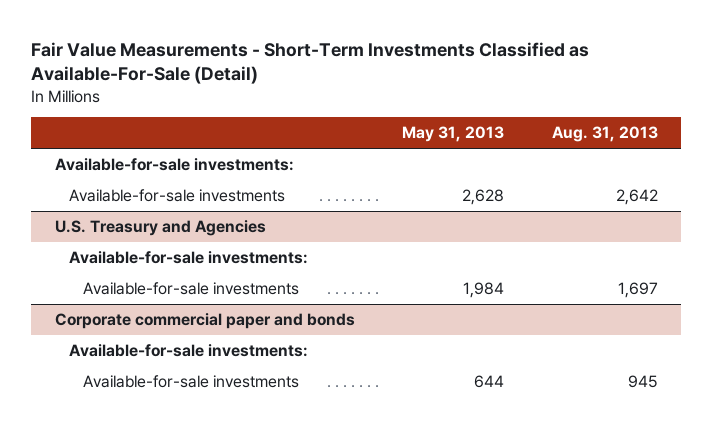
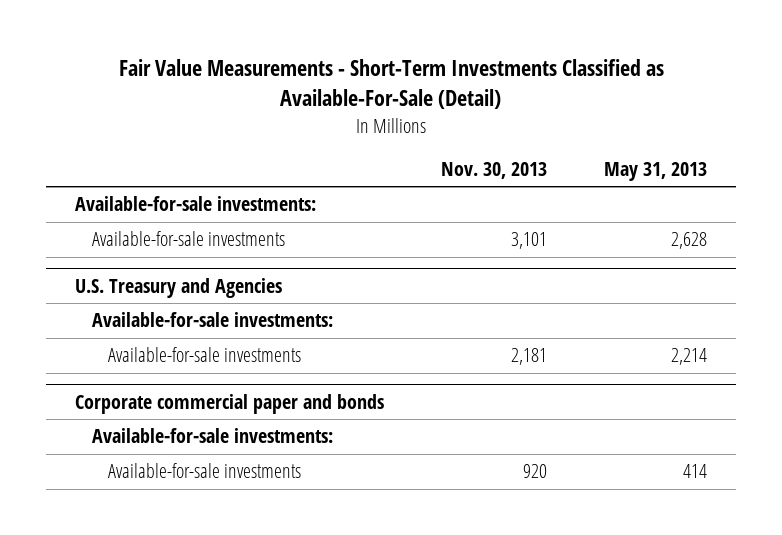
[551,126,658,143] Aug. 31, 2013 -> none
none -> [441,162,548,180] Nov. 30, 2013
[463,281,505,298] 1,984 -> [671,348,708,366] 2,214
[474,374,505,388] 644 -> [683,464,708,479] 414

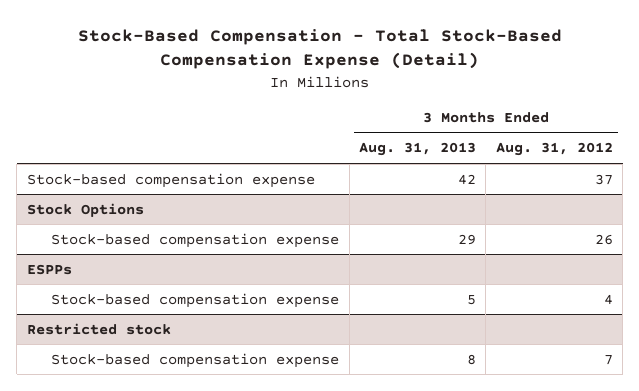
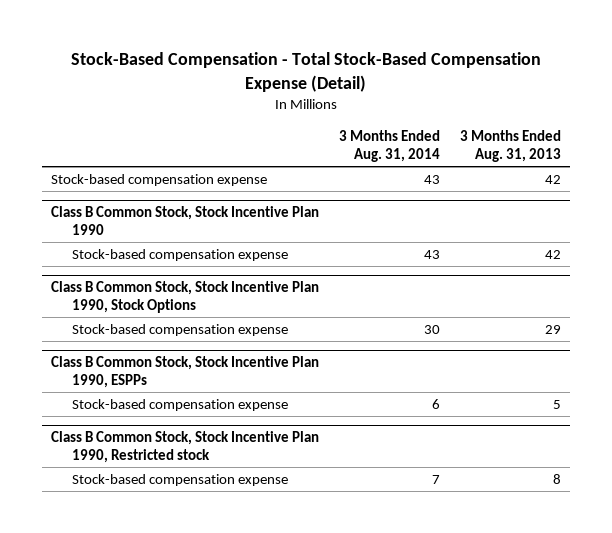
[495,142,613,157] Aug. 31, 2012 -> none
none -> [338,130,440,163] 3 Months Ended Aug. 31, 2014
[26,202,144,217] Stock Options -> none
none -> [51,206,320,236] Class B Common Stock, Stock Incentive Plan 1990
none -> [72,248,289,261] Stock-based compensation expense
none -> [51,281,320,314] Class B Common Stock, Stock Incentive Plan 1990, Stock Options
[26,263,72,275] ESPPs -> none
none -> [51,356,320,389] Class B Common Stock, Stock Incentive Plan 1990, ESPPs
[26,322,171,335] Restricted stock -> none
none -> [51,431,320,464] Class B Common Stock, Stock Incentive Plan 1990, Restricted stock

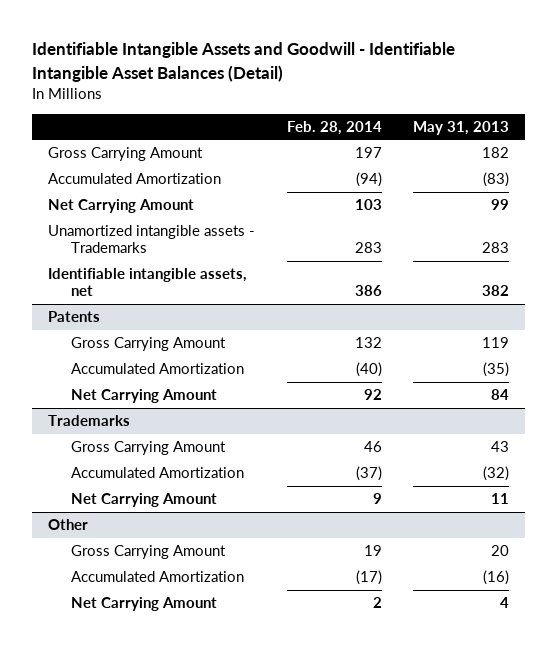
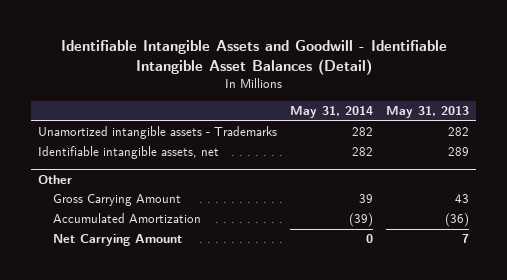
[286,120,382,135] Feb. 28, 2014 -> none
none -> [290,105,374,118] May 31, 2014
[47,147,203,162] Gross Carrying Amount -> none
[47,173,221,185] Accumulated Amortization -> none
[47,199,194,214] Net Carrying Amount -> none
[47,311,100,323] Patents -> none
[71,337,227,352] Gross Carrying Amount -> none
[71,363,245,375] Accumulated Amortization -> none
[71,389,218,404] Net Carrying Amount -> none
[47,415,130,427] Trademarks -> none
[71,441,227,456] Gross Carrying Amount -> none
[71,467,245,479] Accumulated Amortization -> none
[71,493,218,508] Net Carrying Amount -> none
[482,242,510,254] 283 -> [448,127,470,137] 282
[482,285,510,297] 382 -> [448,147,470,157] 289
[491,545,510,557] 20 -> [455,194,470,204] 43
[483,570,510,586] (16) -> [445,213,470,228] (36)
[500,597,510,609] 4 -> [462,234,470,244] 7

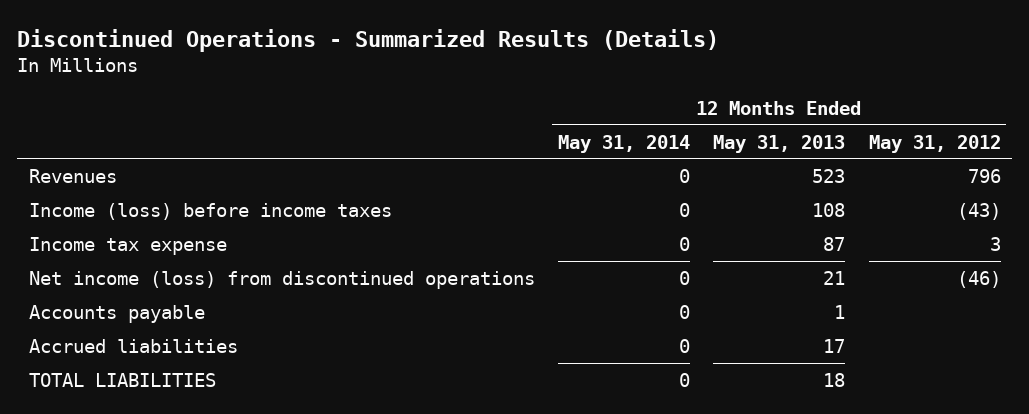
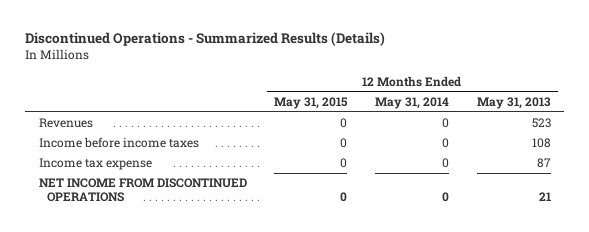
[868,134,1001,153] May 31, 2012 -> none
none -> [274,96,349,109] May 31, 2015
[28,202,392,220] Income (loss) before income taxes -> [38,137,199,149] Income before income taxes
[28,304,205,323] Accounts payable -> none
[28,338,238,353] Accrued liabilities -> none
[28,372,216,387] TOTAL LIABILITIES -> none
[28,270,535,289] Net income (loss) from discontinued operations -> [38,178,247,203] NET INCOME FROM DISCONTINUED OPERATIONS

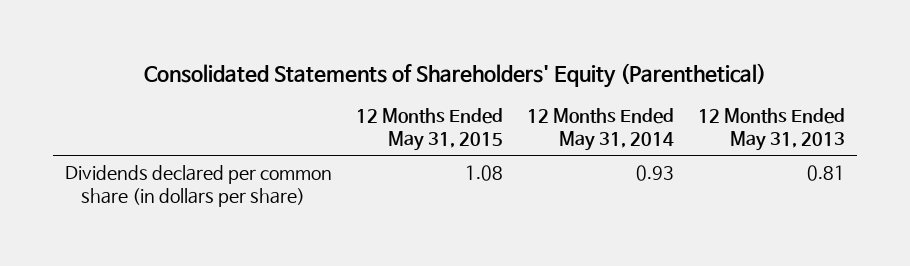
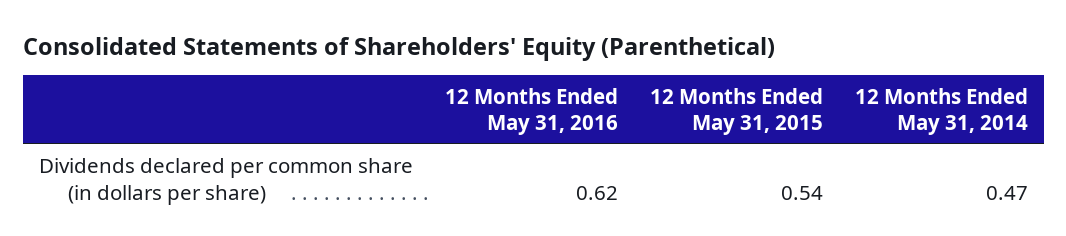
[698,108,846,151] 12 Months Ended May 31, 2013 -> none
none -> [444,87,618,135] 12 Months Ended May 31, 2016
[465,165,504,182] 1.08 -> [780,185,823,200] 0.54
[636,165,675,182] 0.93 -> [985,185,1028,200] 0.47

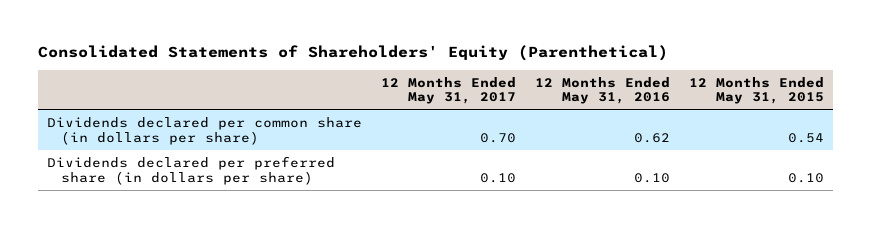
[854,87,1028,135] 12 Months Ended May 31, 2014 -> none
none -> [380,76,516,105] 12 Months Ended May 31, 2017
none -> [47,155,336,185] Dividends declared per preferred share (in dollars per share)

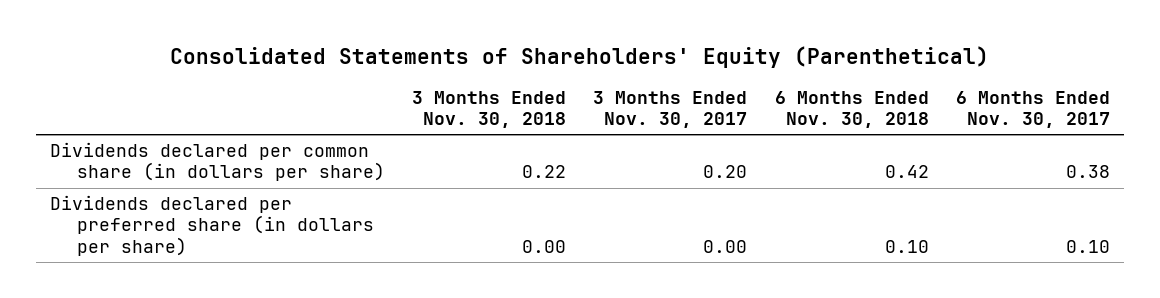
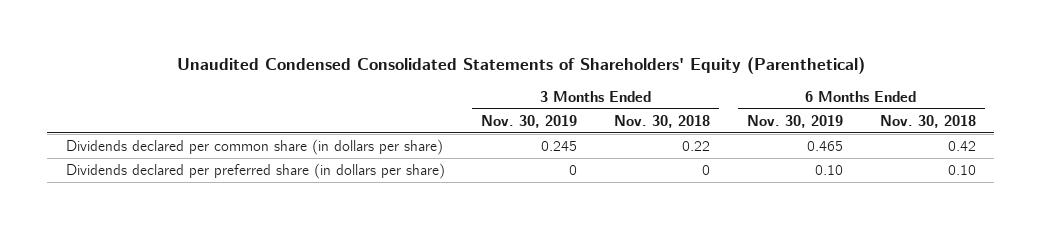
[170,45,990,68] Consolidated Statements of Shareholders' Equity (Parenthetical) -> [176,56,865,74] Unaudited Condensed Consolidated Statements of Shareholders' Equity (Parenthetical)
[593,90,748,129] 3 Months Ended Nov. 30, 2017 -> none
[955,90,1110,129] 6 Months Ended Nov. 30, 2017 -> none
none -> [481,114,578,128] Nov. 30, 2019
none -> [746,114,843,128] Nov. 30, 2019
[521,239,566,253] 0.00 -> [702,165,711,176] 0

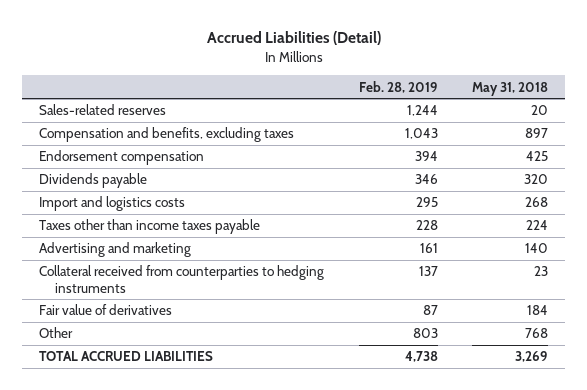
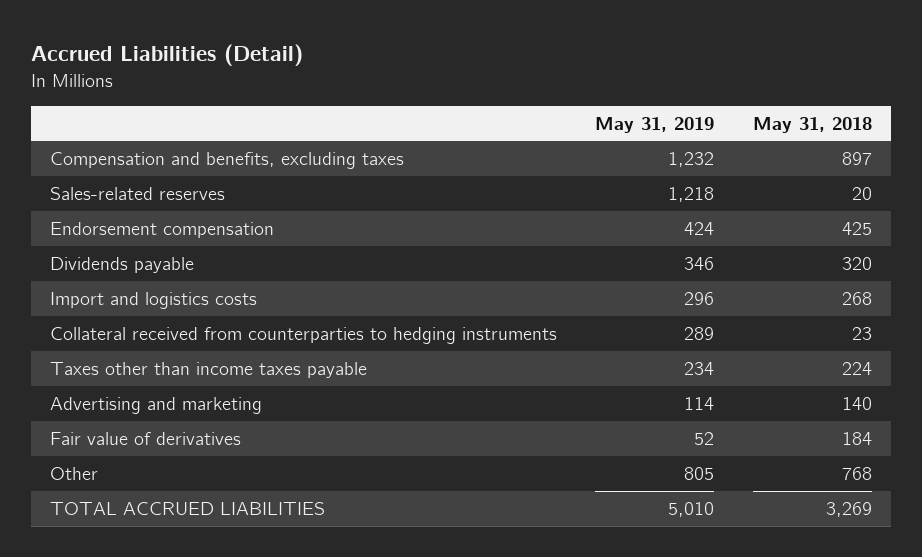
[358,80,438,93] Feb. 28, 2019 -> none
none -> [595,116,715,133] May 31, 2019
[39,104,167,116] Sales-related reserves -> [50,186,226,200] Sales-related reserves
[39,265,325,293] Collateral received from counterparties to hedging instruments -> [50,326,558,344] Collateral received from counterparties to hedging instruments

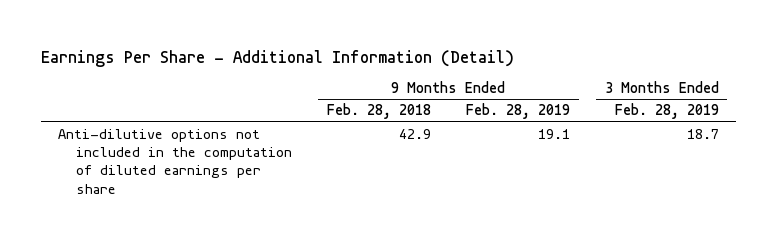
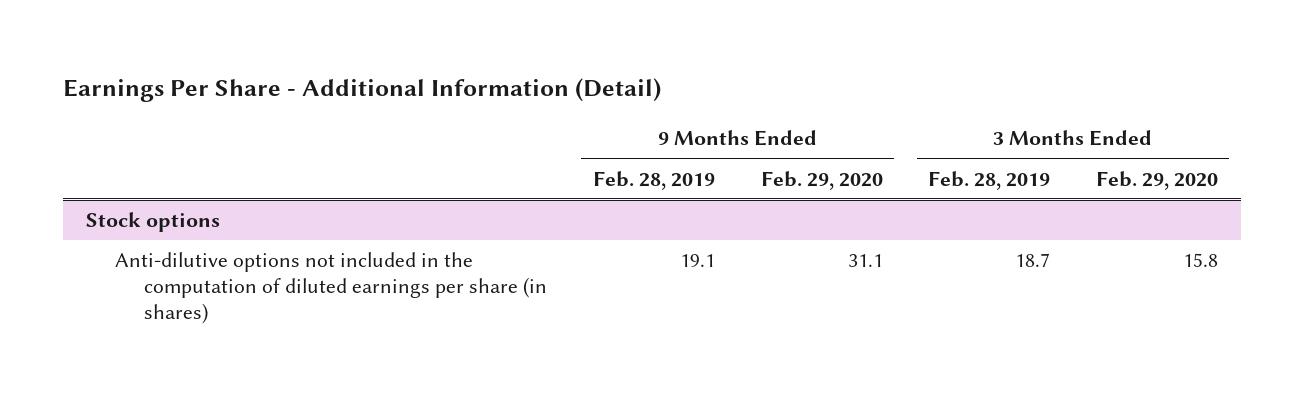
[326,103,431,120] Feb. 28, 2018 -> none
none -> [760,170,883,190] Feb. 29, 2020
none -> [1095,170,1218,190] Feb. 29, 2020
none -> [85,212,220,233] Stock options
[58,129,292,194] Anti-dilutive options not included in the computation of diluted earnings per share -> [115,252,548,325] Anti-dilutive options not included in the computation of diluted earnings per share (in shares)

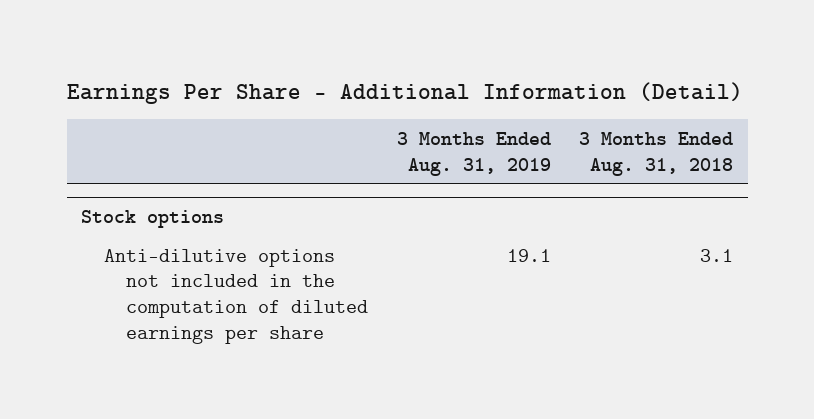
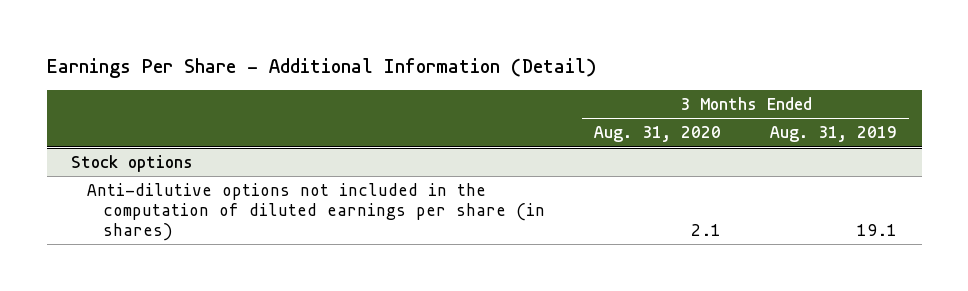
[579,131,734,176] 3 Months Ended Aug. 31, 2018 -> none
none -> [594,126,722,143] Aug. 31, 2020
[103,248,369,344] Anti-dilutive options not included in the computation of diluted earnings per share -> [87,183,546,241] Anti-dilutive options not included in the computation of diluted earnings per share (in shares)

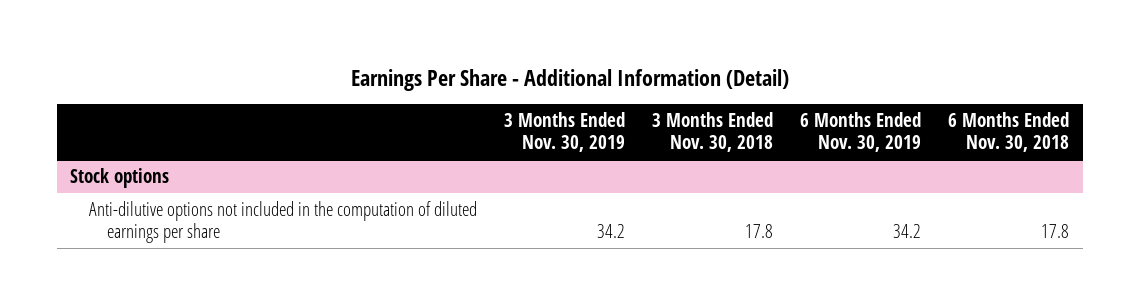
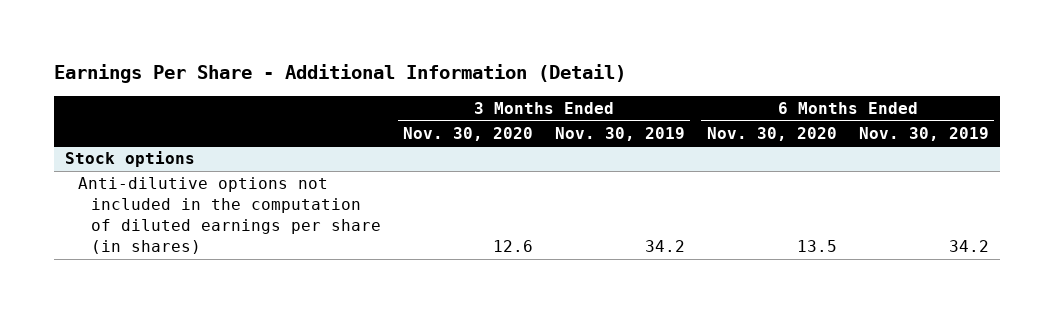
[651,112,773,153] 3 Months Ended Nov. 30, 2018 -> none
[948,112,1070,153] 6 Months Ended Nov. 30, 2018 -> none
none -> [403,126,534,141] Nov. 30, 2020
none -> [706,126,837,141] Nov. 30, 2020
[88,200,477,244] Anti-dilutive options not included in the computation of diluted earnings per share -> [78,177,382,255] Anti-dilutive options not included in the computation of diluted earnings per share (in shares)

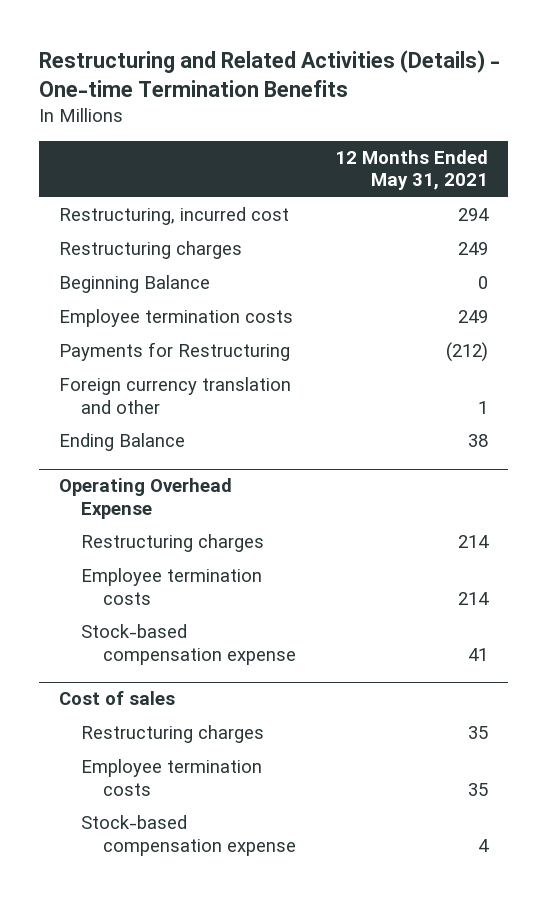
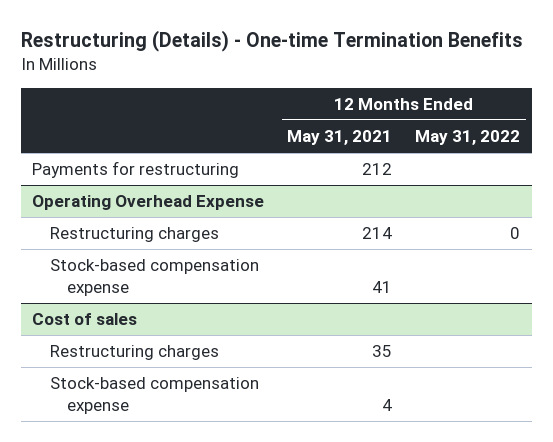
[38,49,500,97] Restructuring and Related Activities (Details) - One-time Termination Benefits -> [20,30,523,53] Restructuring (Details) - One-time Termination Benefits
none -> [415,130,521,146] May 31, 2022
[58,207,289,226] Restructuring, incurred cost -> none
[58,241,242,260] Restructuring charges -> none
[58,275,210,294] Beginning Balance -> none
[58,309,293,328] Employee termination costs -> none
[58,377,291,414] Foreign currency translation and other -> none
[58,433,185,452] Ending Balance -> none
[58,342,290,362] Payments for Restructuring -> [32,161,240,179] Payments for restructuring
[446,342,489,363] (212) -> [362,163,393,176] 212
[80,568,262,605] Employee termination costs -> none
[80,759,262,796] Employee termination costs -> none

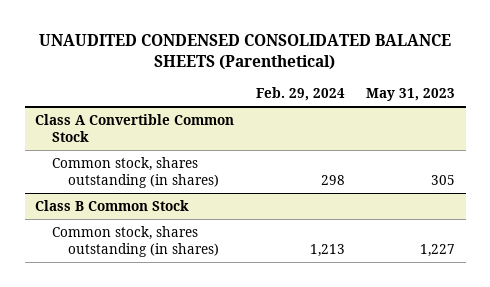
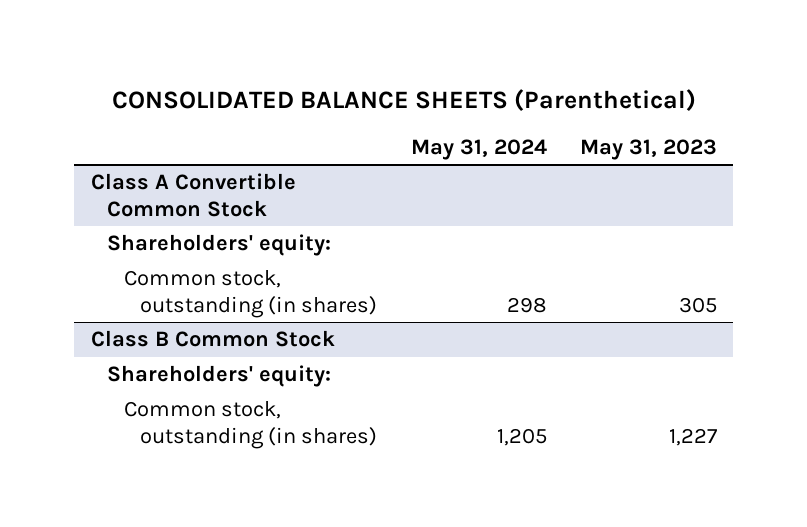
[39,33,452,70] UNAUDITED CONDENSED CONSOLIDATED BALANCE SHEETS (Parenthetical) -> [111,88,696,111] CONSOLIDATED BALANCE SHEETS (Parenthetical)
[255,87,345,102] Feb. 29, 2024 -> none
none -> [410,139,547,161] May 31, 2024
none -> [107,234,332,257] Shareholders' equity:
[51,156,220,188] Common stock, shares outstanding (in shares) -> [123,270,378,318] Common stock, outstanding (in shares)
none -> [107,365,332,388] Shareholders' equity:
[51,225,220,257] Common stock, shares outstanding (in shares) -> [123,401,378,449] Common stock, outstanding (in shares)

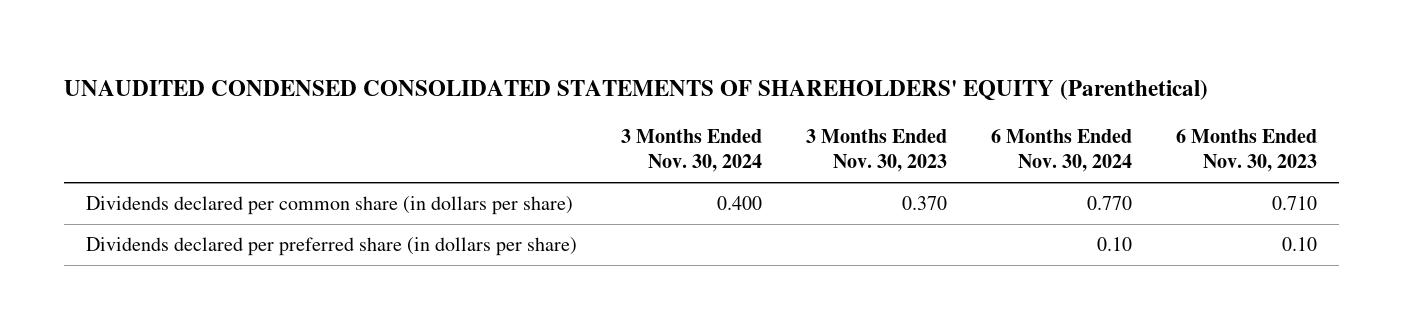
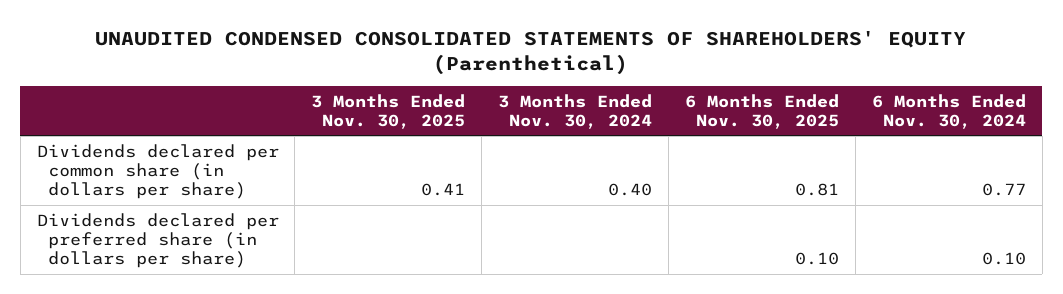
[806,129,948,173] 3 Months Ended Nov. 30, 2023 -> none
[1176,129,1318,173] 6 Months Ended Nov. 30, 2023 -> none
none -> [311,93,466,129] 3 Months Ended Nov. 30, 2025
none -> [685,93,840,129] 6 Months Ended Nov. 30, 2025
[717,196,763,211] 0.400 -> [608,183,653,197] 0.40
[1087,196,1133,211] 0.770 -> [982,183,1027,197] 0.77

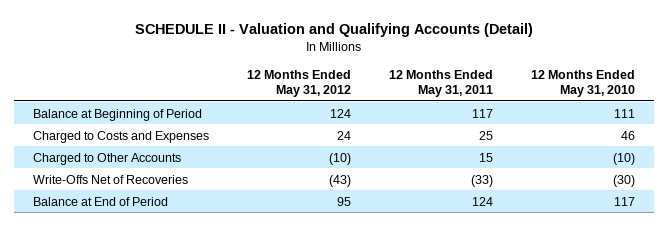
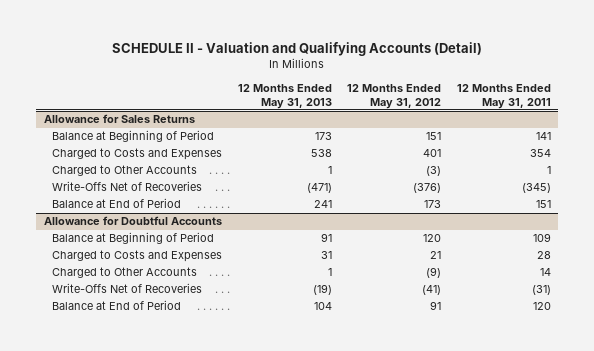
[530,69,635,97] 12 Months Ended May 31, 2010 -> none
none -> [237,83,332,109] 12 Months Ended May 31, 2013
none -> [43,114,195,124] Allowance for Sales Returns
[329,108,351,118] 124 -> [426,132,442,141] 151
[471,108,493,118] 117 -> [535,132,551,141] 141
[336,130,351,140] 24 -> [423,149,442,158] 401
[478,130,493,140] 25 -> [529,149,551,158] 354
[328,152,351,165] (10) -> [426,166,442,177] (3)
[478,152,493,162] 15 -> [546,166,551,175] 1
[328,174,351,187] (43) -> [413,183,442,194] (376)
[470,174,493,187] (33) -> [521,183,551,194] (345)
[336,196,351,206] 95 -> [424,200,442,209] 173
[471,196,493,206] 124 -> [535,200,551,209] 151
none -> [43,216,222,226] Allowance for Doubtful Accounts
none -> [52,232,215,245] Balance at Beginning of Period
none -> [52,250,223,263] Charged to Costs and Expenses
none -> [52,267,198,279] Charged to Other Accounts
none -> [52,283,203,294] Write-Offs Net of Recoveries
none -> [52,300,182,311] Balance at End of Period

